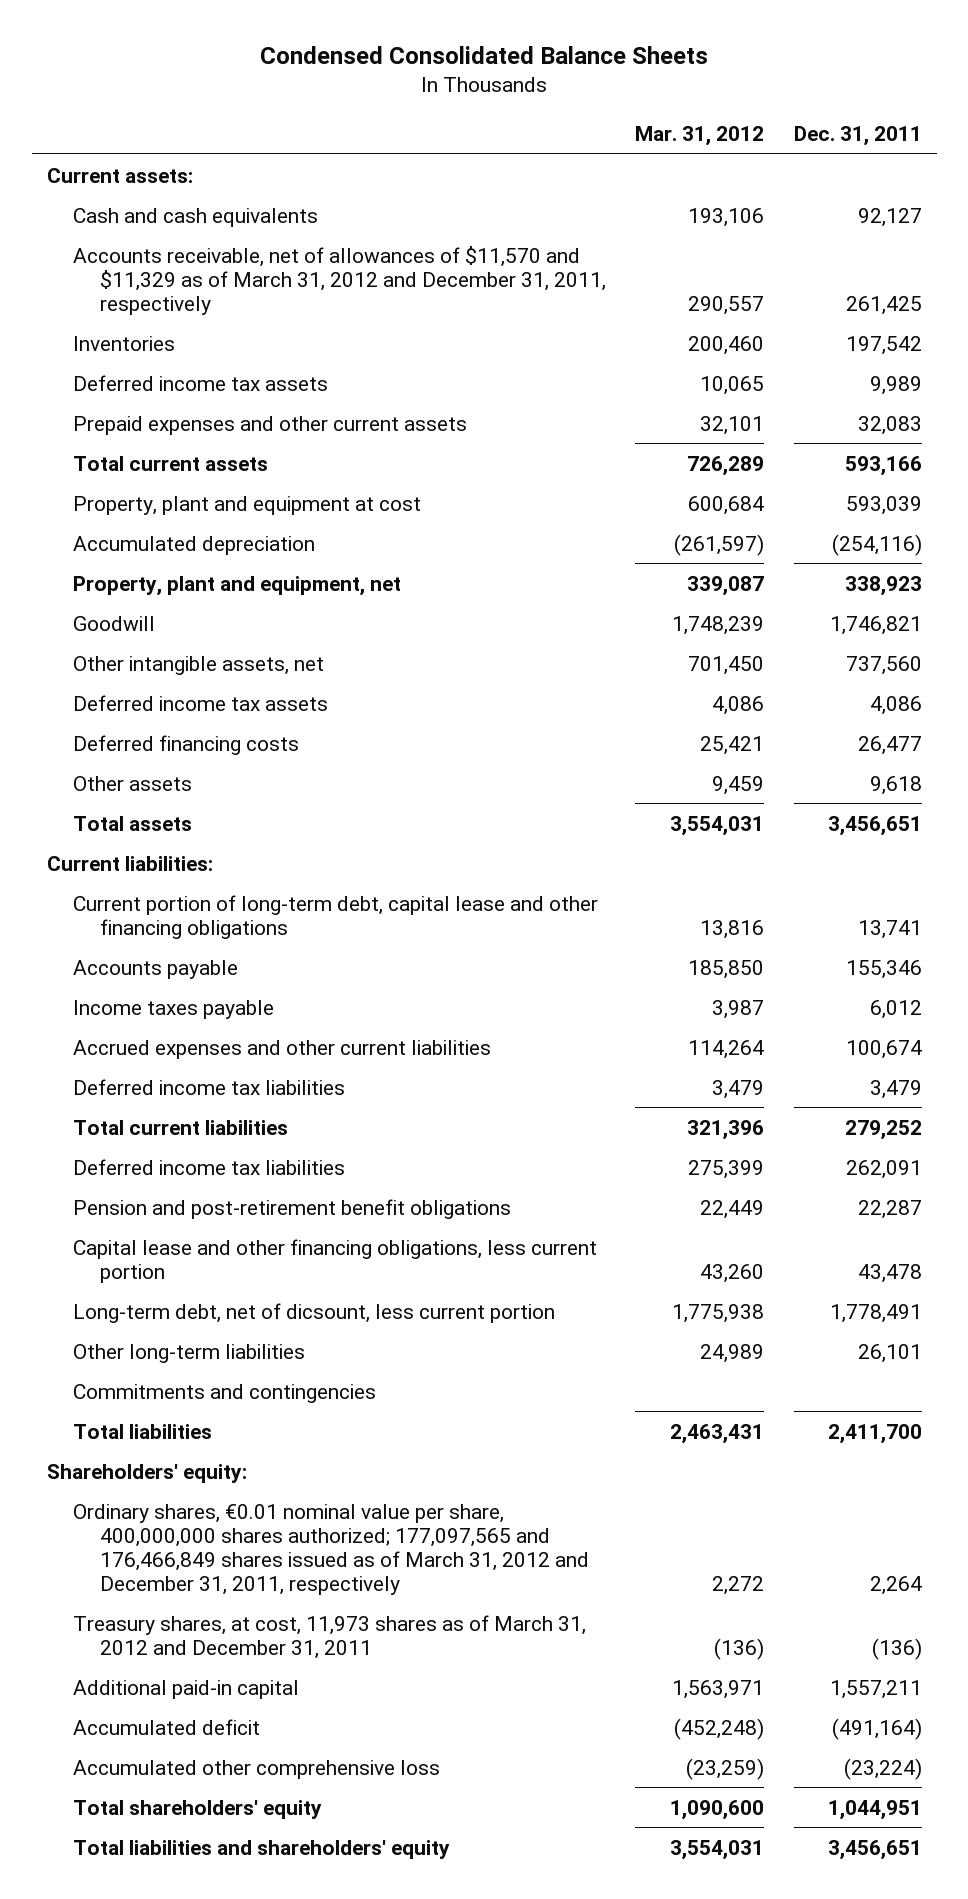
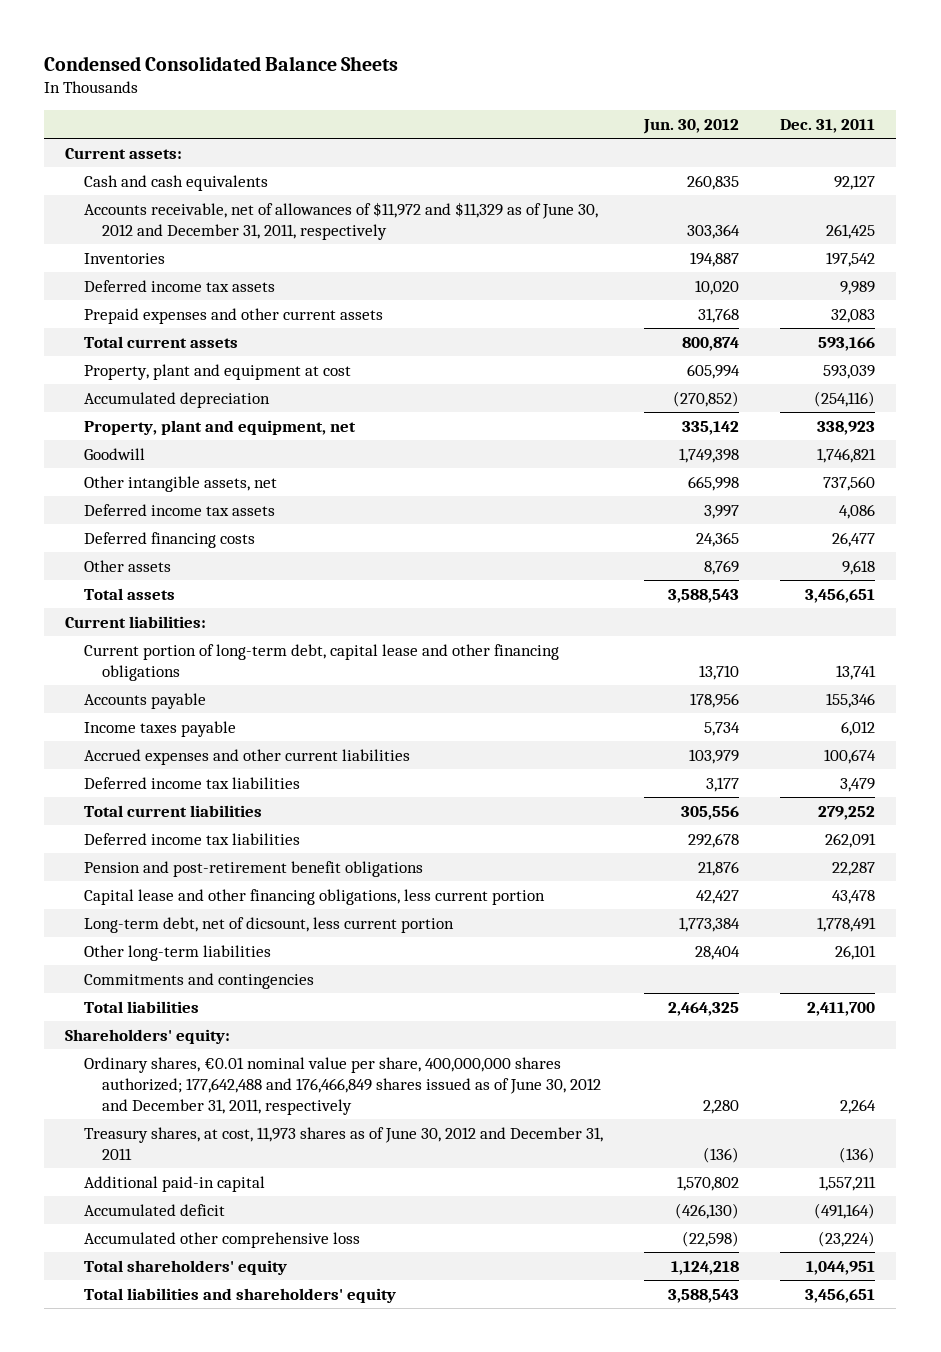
[635,125,765,146] Mar. 31, 2012 -> none
none -> [643,118,740,134] Jun. 30, 2012
[73,245,606,315] Accounts receivable, net of allowances of $11,570 and $11,329 as of March 31, 2012 and December 31, 2011, respectively -> [83,201,598,240] Accounts receivable, net of allowances of $11,972 and $11,329 as of June 30, 2012 and December 31, 2011, respectively
[73,1503,589,1595] Ordinary shares, €0.01 nominal value per share, 400,000,000 shares authorized; 177,097,565 and 176,466,849 shares issued as of March 31, 2012 and December 31, 2011, respectively -> [83,1056,602,1115] Ordinary shares, €0.01 nominal value per share, 400,000,000 shares authorized; 177,642,488 and 176,466,849 shares issued as of June 30, 2012 and December 31, 2011, respectively
[73,1614,587,1659] Treasury shares, at cost, 11,973 shares as of March 31, 2012 and December 31, 2011 -> [83,1126,603,1160] Treasury shares, at cost, 11,973 shares as of June 30, 2012 and December 31, 2011

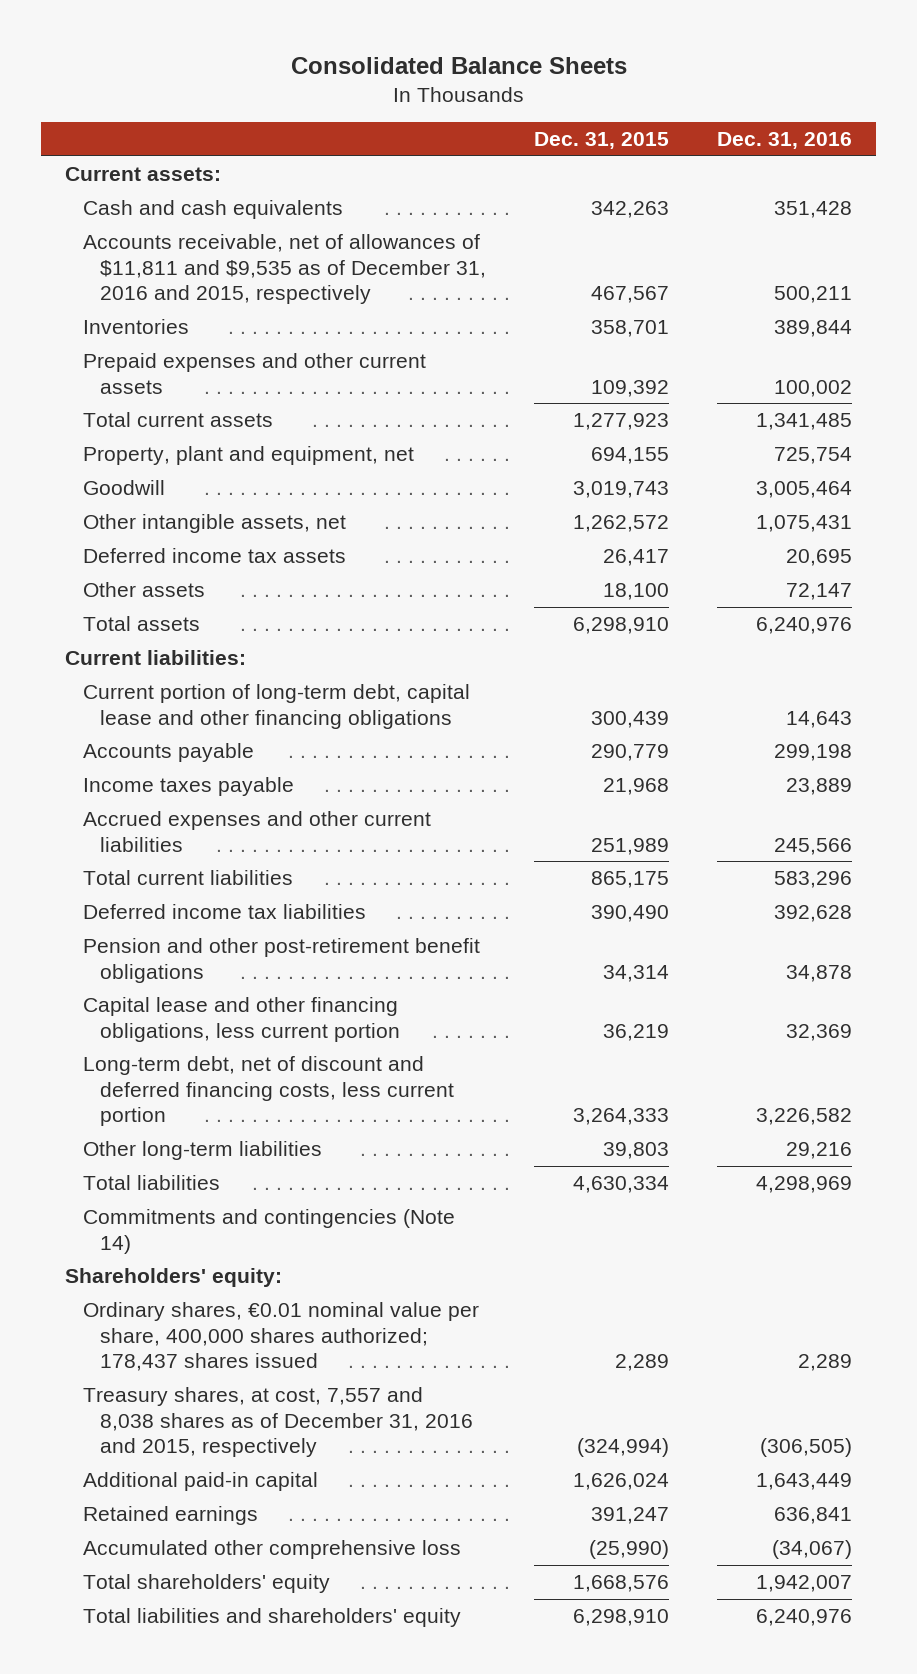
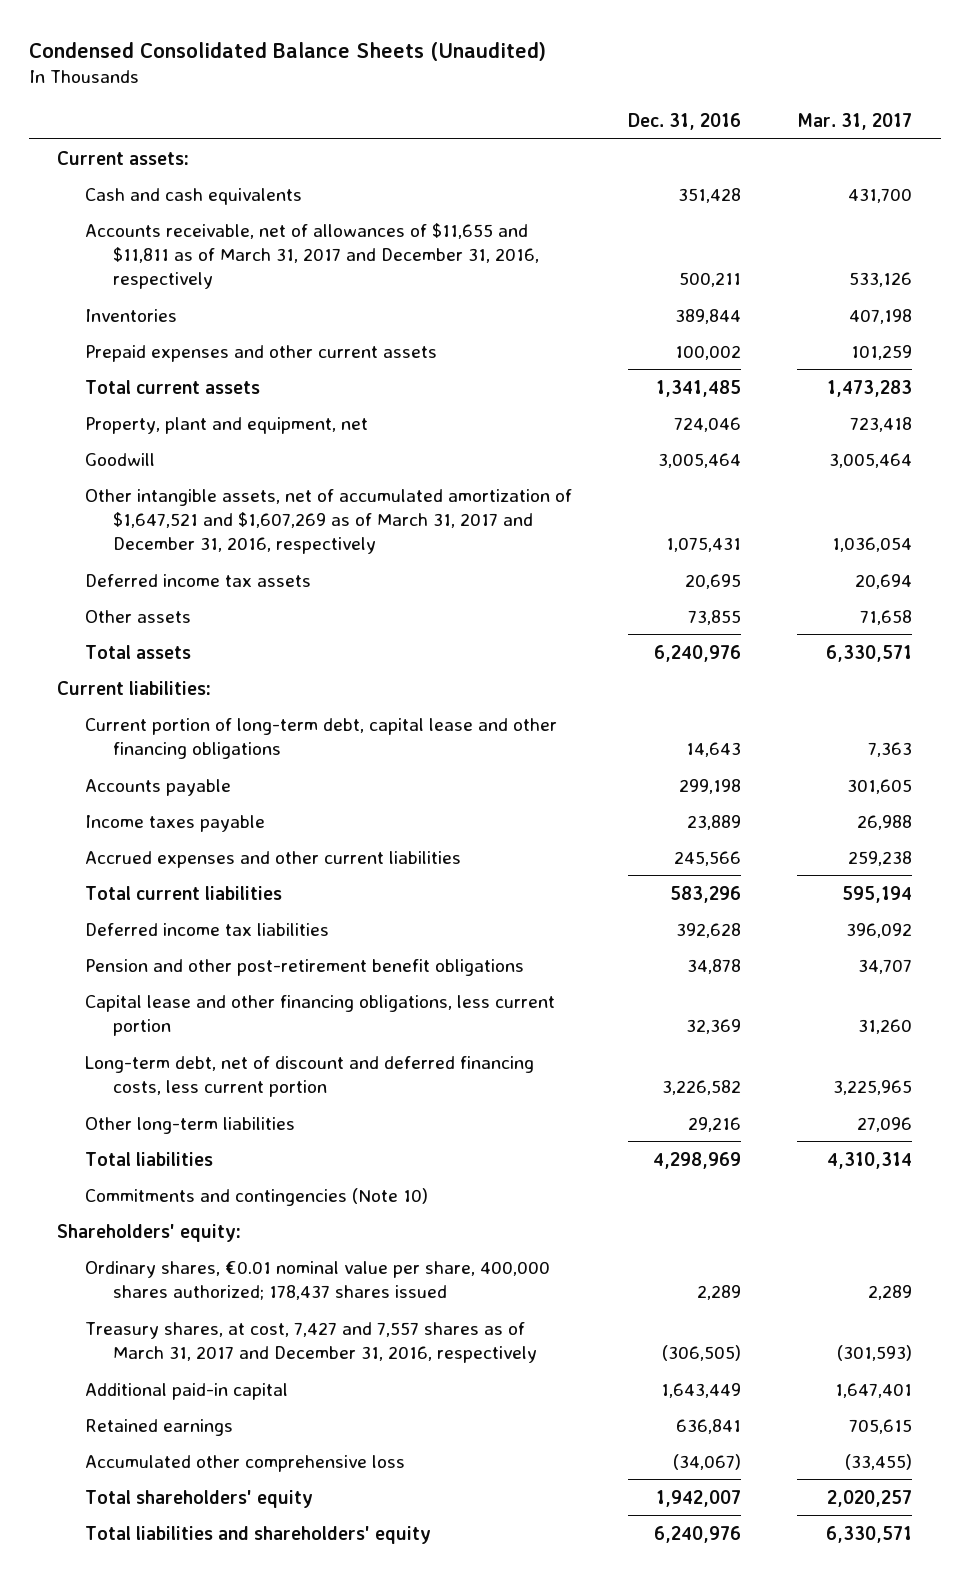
[290,56,627,74] Consolidated Balance Sheets -> [28,41,546,61] Condensed Consolidated Balance Sheets (Unaudited)
[534,132,670,150] Dec. 31, 2015 -> none
none -> [797,112,913,130] Mar. 31, 2017
[82,233,487,305] Accounts receivable, net of allowances of $11,811 and $9,535 as of December 31, 2016 and 2015, respectively -> [84,222,540,290] Accounts receivable, net of allowances of $11,655 and $11,811 as of March 31, 2017 and December 31, 2016, respectively
[774,446,853,464] 725,754 -> [674,416,742,432] 724,046
[82,513,346,533] Other intangible assets, net -> [84,488,572,555] Other intangible assets, net of accumulated amortization of $1,647,521 and $1,607,269 as of March 31, 2017 and December 31, 2016, respectively
[786,582,853,600] 72,147 -> [688,609,742,625] 73,855
[82,1208,455,1254] Commitments and contingencies (Note 14) -> [84,1187,428,1206] Commitments and contingencies (Note 10)
[82,1386,474,1458] Treasury shares, at cost, 7,557 and 8,038 shares as of December 31, 2016 and 2015, respectively -> [84,1321,538,1363] Treasury shares, at cost, 7,427 and 7,557 shares as of March 31, 2017 and December 31, 2016, respectively

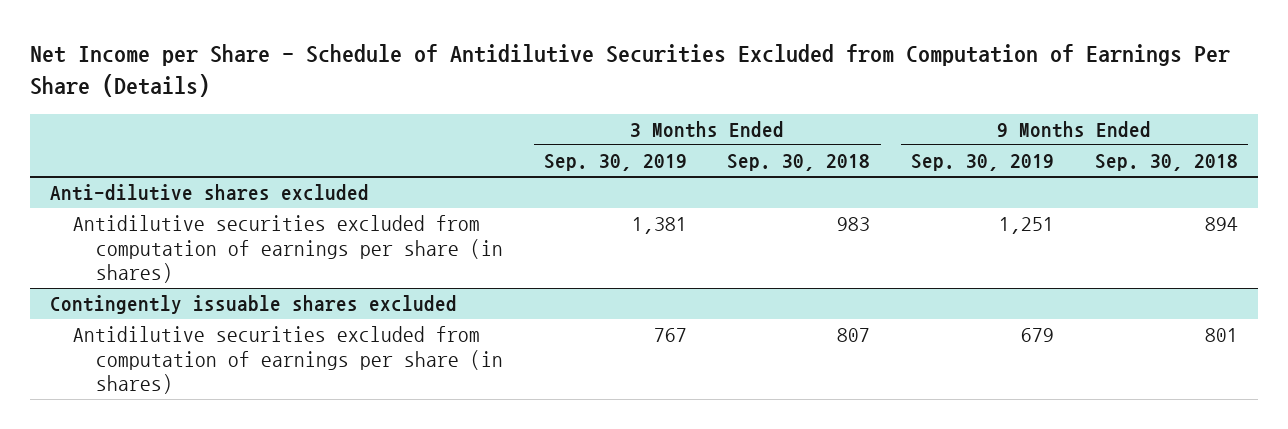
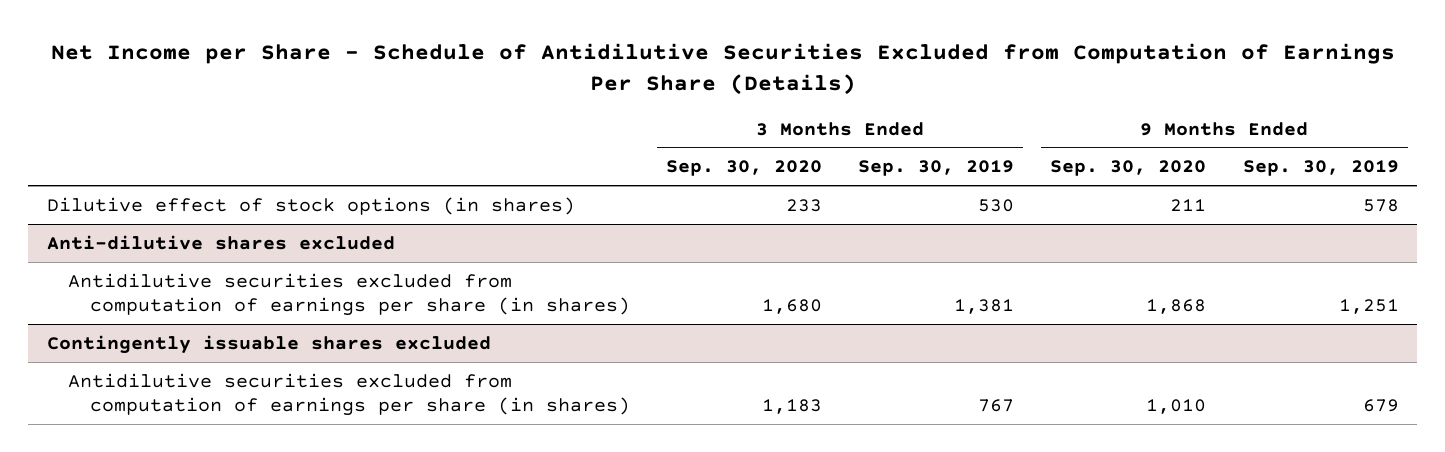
[727,154,871,172] Sep. 30, 2018 -> none
[1094,154,1238,172] Sep. 30, 2018 -> none
none -> [666,160,823,177] Sep. 30, 2020
none -> [1050,160,1207,177] Sep. 30, 2020
none -> [46,196,575,215] Dilutive effect of stock options (in shares)

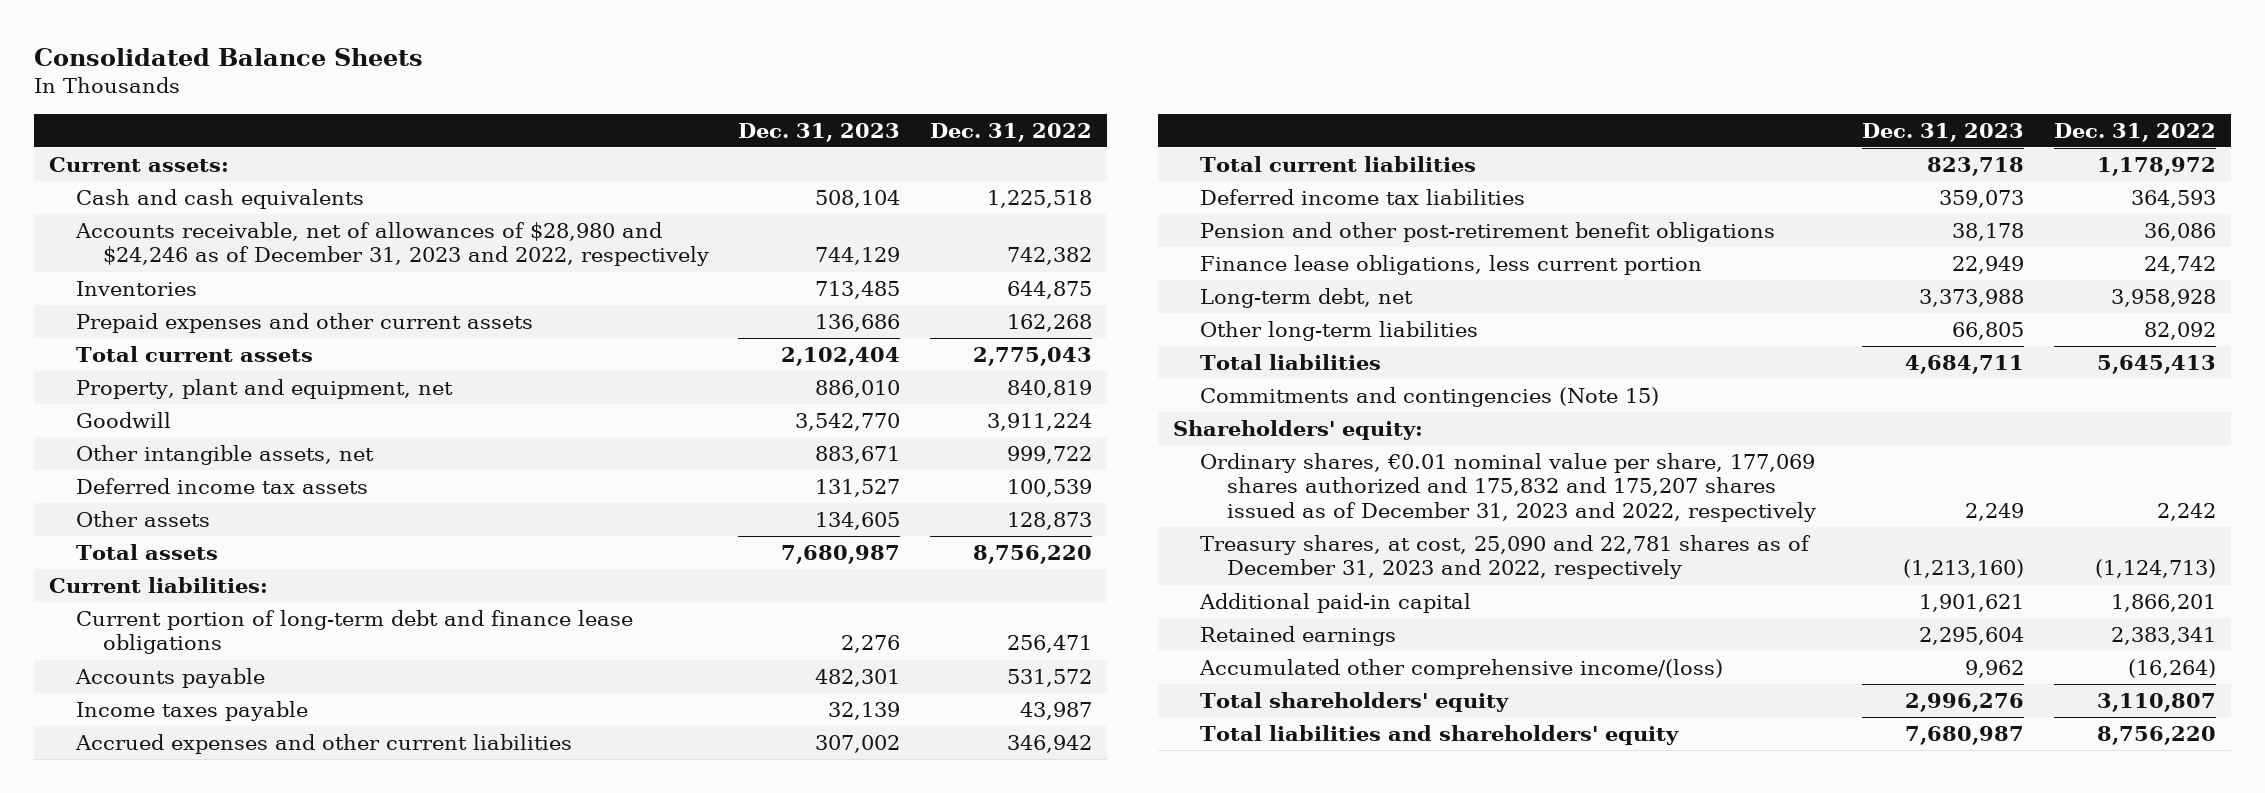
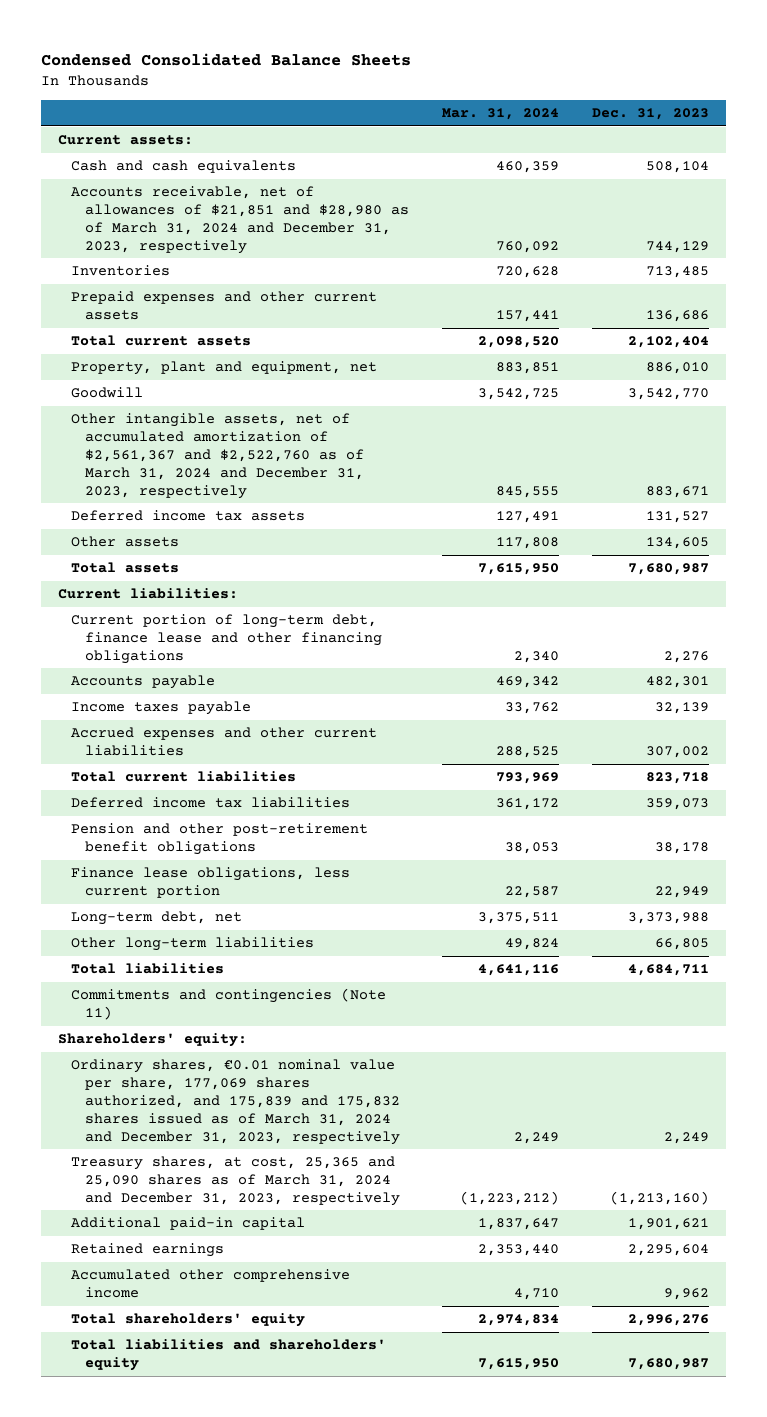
[33,47,423,66] Consolidated Balance Sheets -> [41,52,412,66] Condensed Consolidated Balance Sheets
[929,122,1092,142] Dec. 31, 2022 -> none
none -> [442,108,560,121] Mar. 31, 2024
[74,222,709,267] Accounts receivable, net of allowances of $28,980 and $24,246 as of December 31, 2023 and 2022, respectively -> [71,186,409,254] Accounts receivable, net of allowances of $21,851 and $28,980 as of March 31, 2024 and December 31, 2023, respectively
[75,445,374,466] Other intangible assets, net -> [71,413,364,499] Other intangible assets, net of accumulated amortization of $2,561,367 and $2,522,760 as of March 31, 2024 and December 31, 2023, respectively
[75,610,633,655] Current portion of long-term debt and finance lease obligations -> [71,614,382,664] Current portion of long-term debt, finance lease and other financing obligations
[1199,387,1659,408] Commitments and contingencies (Note 15) -> [71,988,387,1021] Commitments and contingencies (Note 11)
[1199,453,1816,522] Ordinary shares, €0.01 nominal value per share, 177,069 shares authorized and 175,832 and 175,207 shares issued as of December 31, 2023 and 2022, respectively -> [71,1059,400,1145] Ordinary shares, €0.01 nominal value per share, 177,069 shares authorized, and 175,839 and 175,832 shares issued as of March 31, 2024 and December 31, 2023, respectively
[1199,535,1811,580] Treasury shares, at cost, 25,090 and 22,781 shares as of December 31, 2023 and 2022, respectively -> [71,1156,400,1206] Treasury shares, at cost, 25,365 and 25,090 shares as of March 31, 2024 and December 31, 2023, respectively
[1198,659,1723,680] Accumulated other comprehensive income/(loss) -> [71,1269,351,1299] Accumulated other comprehensive income

